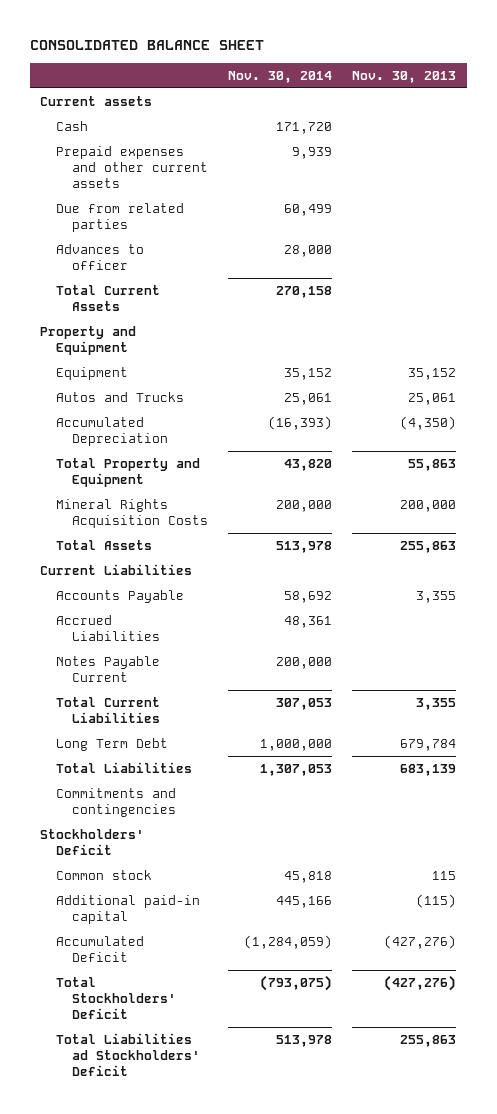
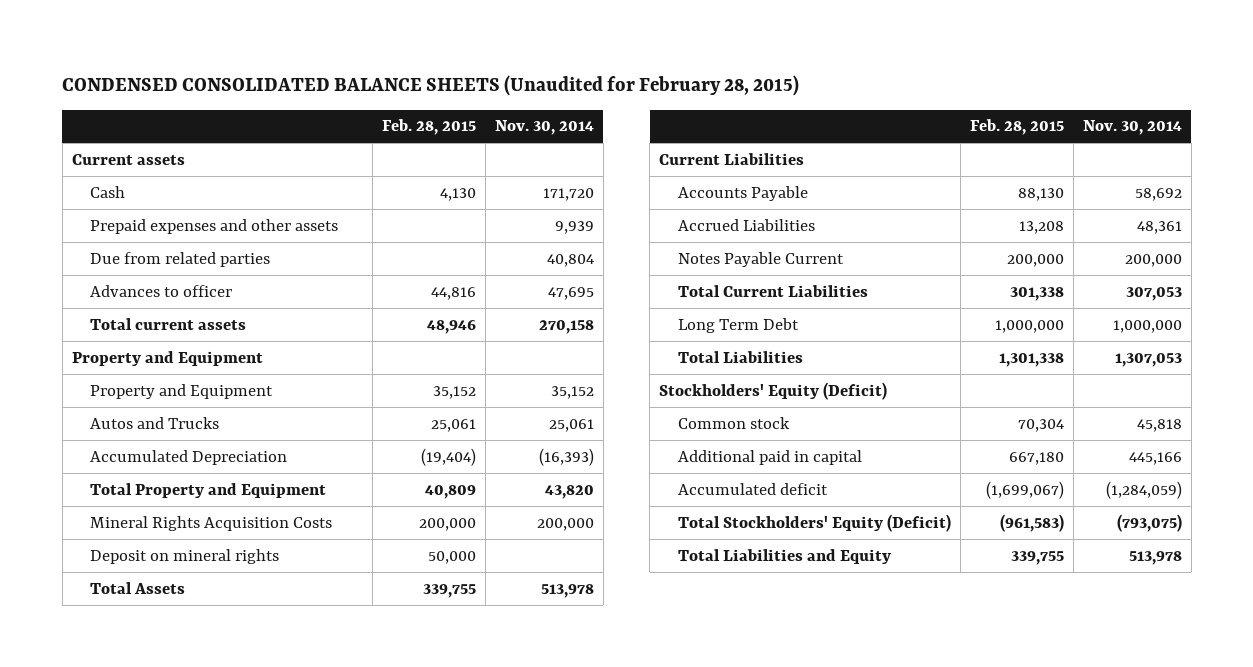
[30,40,265,51] CONSOLIDATED BALANCE SHEET -> [62,75,800,97] CONDENSED CONSOLIDATED BALANCE SHEETS (Unaudited for February 28, 2015)
[352,70,457,83] Nov. 30, 2013 -> none
none -> [382,119,477,136] Feb. 28, 2015
[56,145,209,189] Prepaid expenses and other current assets -> [90,218,339,234] Prepaid expenses and other assets
[284,203,333,216] 60,499 -> [546,253,594,267] 40,804
[284,244,333,257] 28,000 -> [547,286,594,300] 47,695
[56,284,161,311] Total Current Assets -> [90,317,247,330] Total current assets
[56,366,129,380] Equipment -> [90,383,274,399] Property and Equipment
none -> [90,548,280,564] Deposit on mineral rights
[56,787,177,817] Commitments and contingencies -> none
[40,828,145,855] Stockholders' Deficit -> [659,381,888,400] Stockholders' Equity (Deficit)
[56,894,201,924] Additional paid-in capital -> [678,449,863,465] Additional paid in capital
[56,935,145,962] Accumulated Deficit -> [678,482,829,495] Accumulated deficit
[56,976,177,1020] Total Stockholders' Deficit -> [678,513,952,532] Total Stockholders' Equity (Deficit)
[56,1032,201,1077] Total Liabilities ad Stockholders' Deficit -> [678,548,892,564] Total Liabilities and Equity

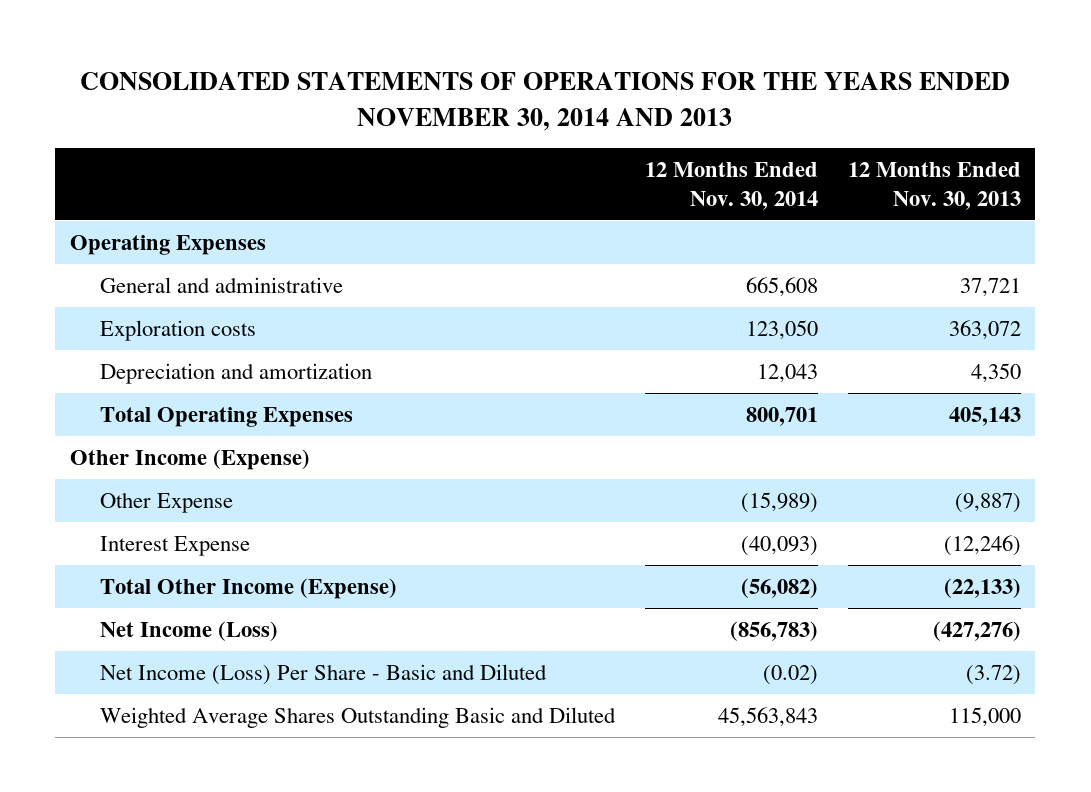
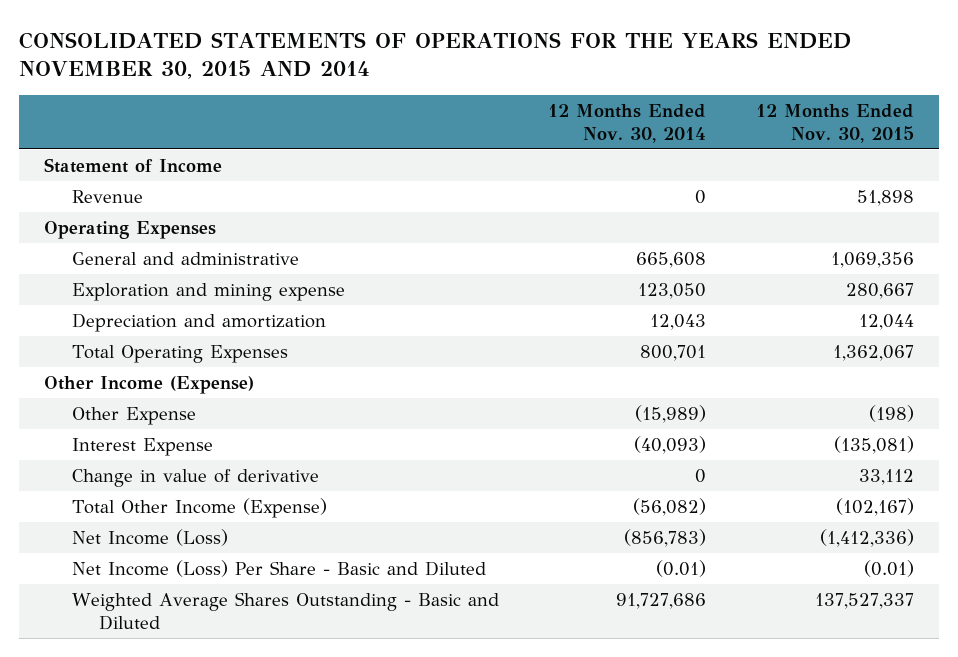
[80,72,1011,131] CONSOLIDATED STATEMENTS OF OPERATIONS FOR THE YEARS ENDED NOVEMBER 30, 2014 AND 2013 -> [18,31,851,80] CONSOLIDATED STATEMENTS OF OPERATIONS FOR THE YEARS ENDED NOVEMBER 30, 2015 AND 2014
[847,162,1021,210] 12 Months Ended Nov. 30, 2013 -> none
none -> [756,103,915,143] 12 Months Ended Nov. 30, 2015
none -> [43,157,222,173] Statement of Income
none -> [71,189,143,203] Revenue
[100,320,257,342] Exploration costs -> [71,282,345,301] Exploration and mining expense
none -> [71,468,319,487] Change in value of derivative
[762,665,818,686] (0.02) -> [656,559,707,577] (0.01)
[100,707,617,729] Weighted Average Shares Outstanding Basic and Diluted -> [71,591,499,630] Weighted Average Shares Outstanding - Basic and Diluted
[717,707,818,728] 45,563,843 -> [616,592,707,609] 91,727,686

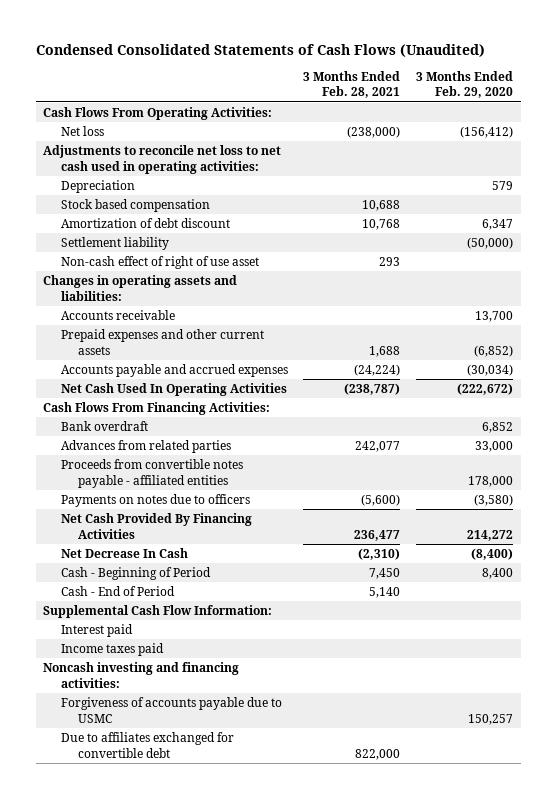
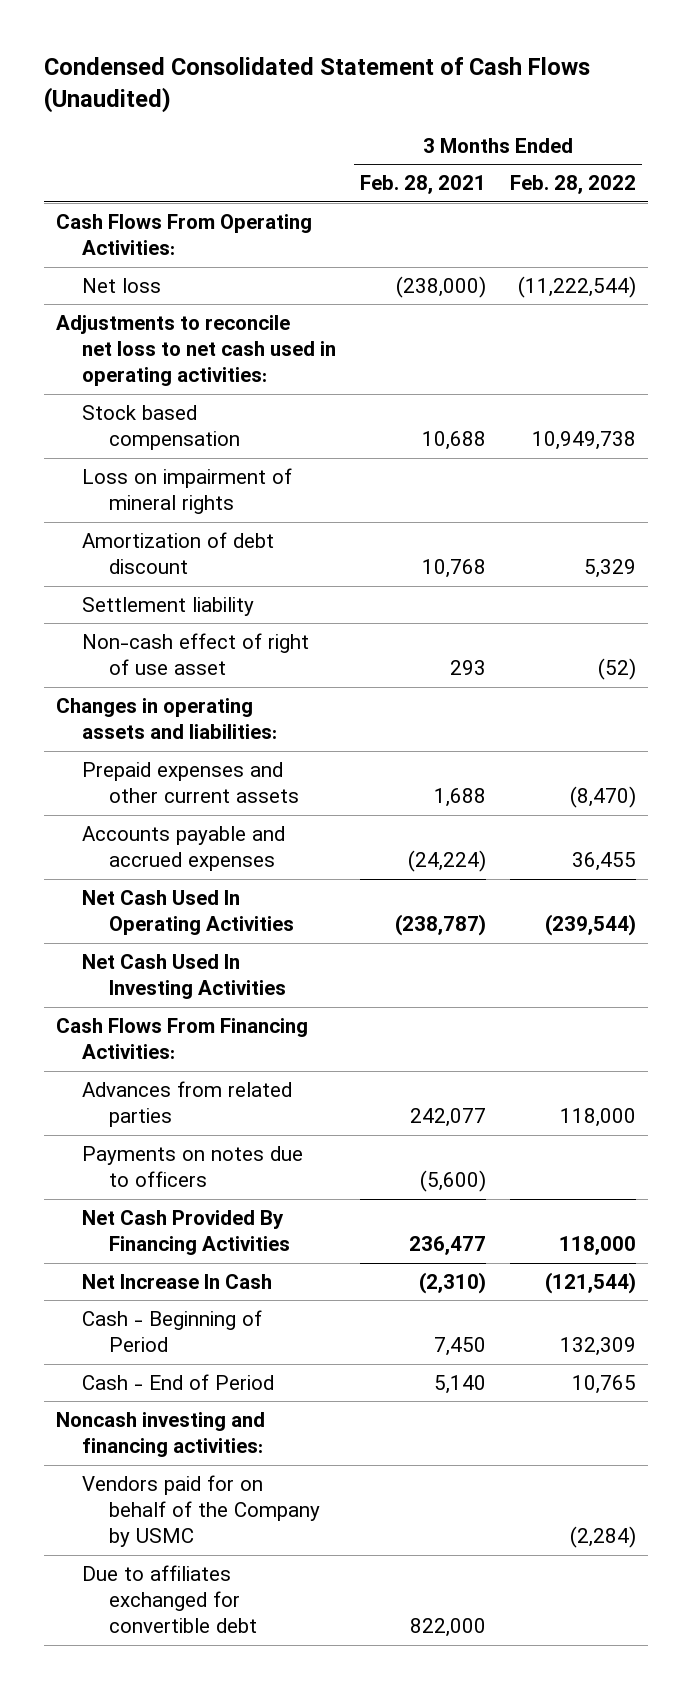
[35,43,485,57] Condensed Consolidated Statements of Cash Flows (Unaudited) -> [43,57,590,113] Condensed Consolidated Statement of Cash Flows (Unaudited)
[415,70,513,99] 3 Months Ended Feb. 29, 2020 -> none
none -> [510,175,637,195] Feb. 28, 2022
[60,180,135,194] Depreciation -> none
none -> [82,467,293,515] Loss on impairment of mineral rights
[60,310,175,321] Accounts receivable -> none
none -> [82,953,286,1000] Net Cash Used In Investing Activities
[60,421,148,432] Bank overdraft -> none
[60,459,243,488] Proceeds from convertible notes payable - affiliated entities -> none
[60,548,188,559] Net Decrease In Cash -> [82,1273,273,1289] Net Increase In Cash
[43,605,273,619] Supplemental Cash Flow Information: -> none
[60,624,133,638] Interest paid -> none
[60,643,164,657] Income taxes paid -> none
[60,697,282,723] Forgiveness of accounts payable due to USMC -> none
none -> [82,1474,320,1548] Vendors paid for on behalf of the Company by USMC

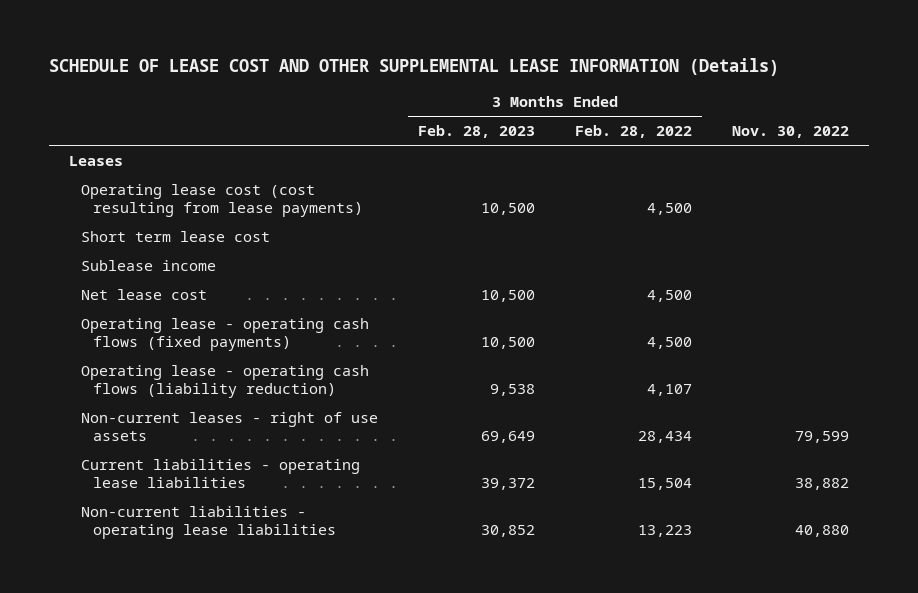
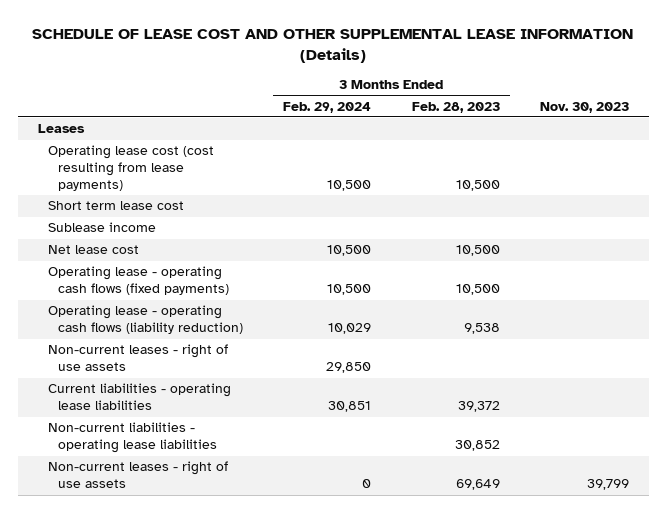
[574,124,692,138] Feb. 28, 2022 -> none
[731,125,849,138] Nov. 30, 2022 -> none
none -> [283,101,372,113] Feb. 29, 2024
none -> [540,101,630,113] Nov. 30, 2023
none -> [47,344,228,372] Non-current leases - right of use assets
[81,411,379,441] Non-current leases - right of use assets -> [47,461,228,489] Non-current leases - right of use assets

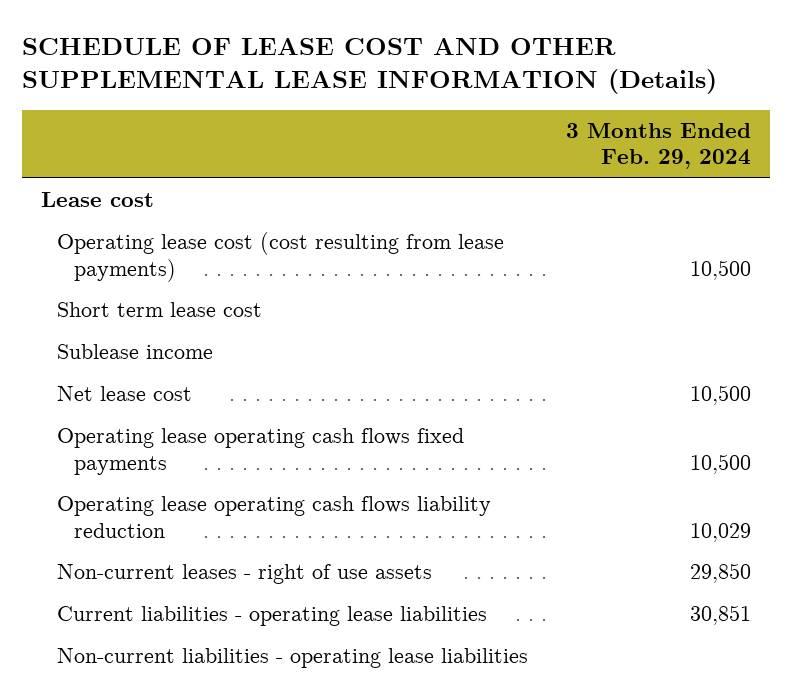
[411,101,500,113] Feb. 28, 2023 -> none
[540,101,630,113] Nov. 30, 2023 -> none
[37,124,85,134] Leases -> none
none -> [40,192,154,208] Lease cost
[47,266,229,296] Operating lease - operating cash flows (fixed payments) -> [57,428,465,475] Operating lease operating cash flows fixed payments
[47,305,243,335] Operating lease - operating cash flows (liability reduction) -> [57,496,492,538] Operating lease operating cash flows liability reduction
[47,461,228,489] Non-current leases - right of use assets -> none

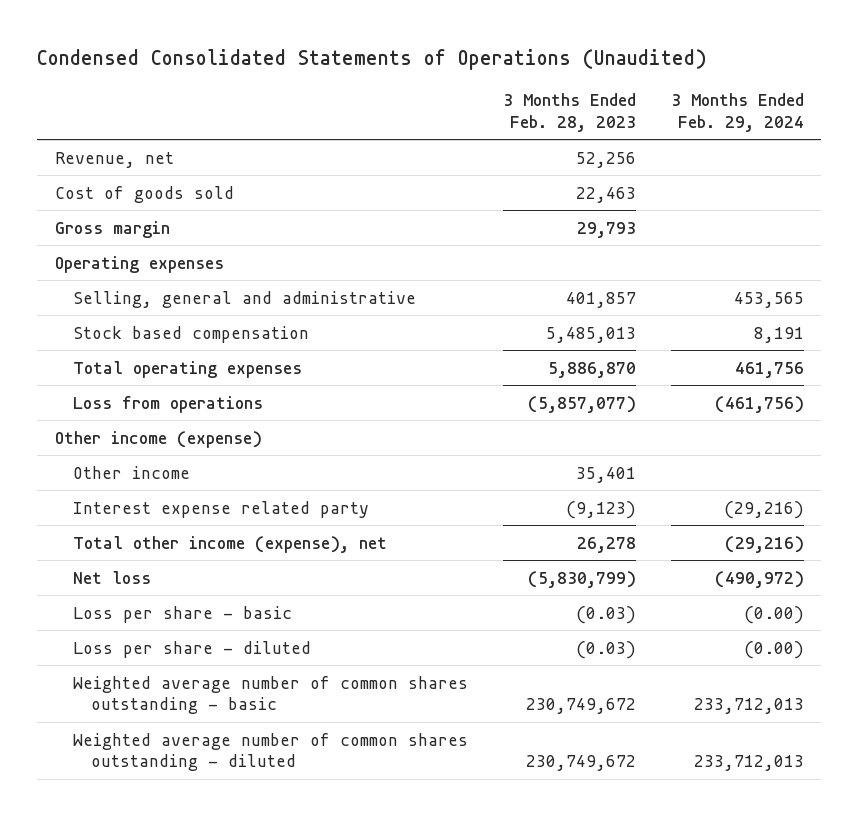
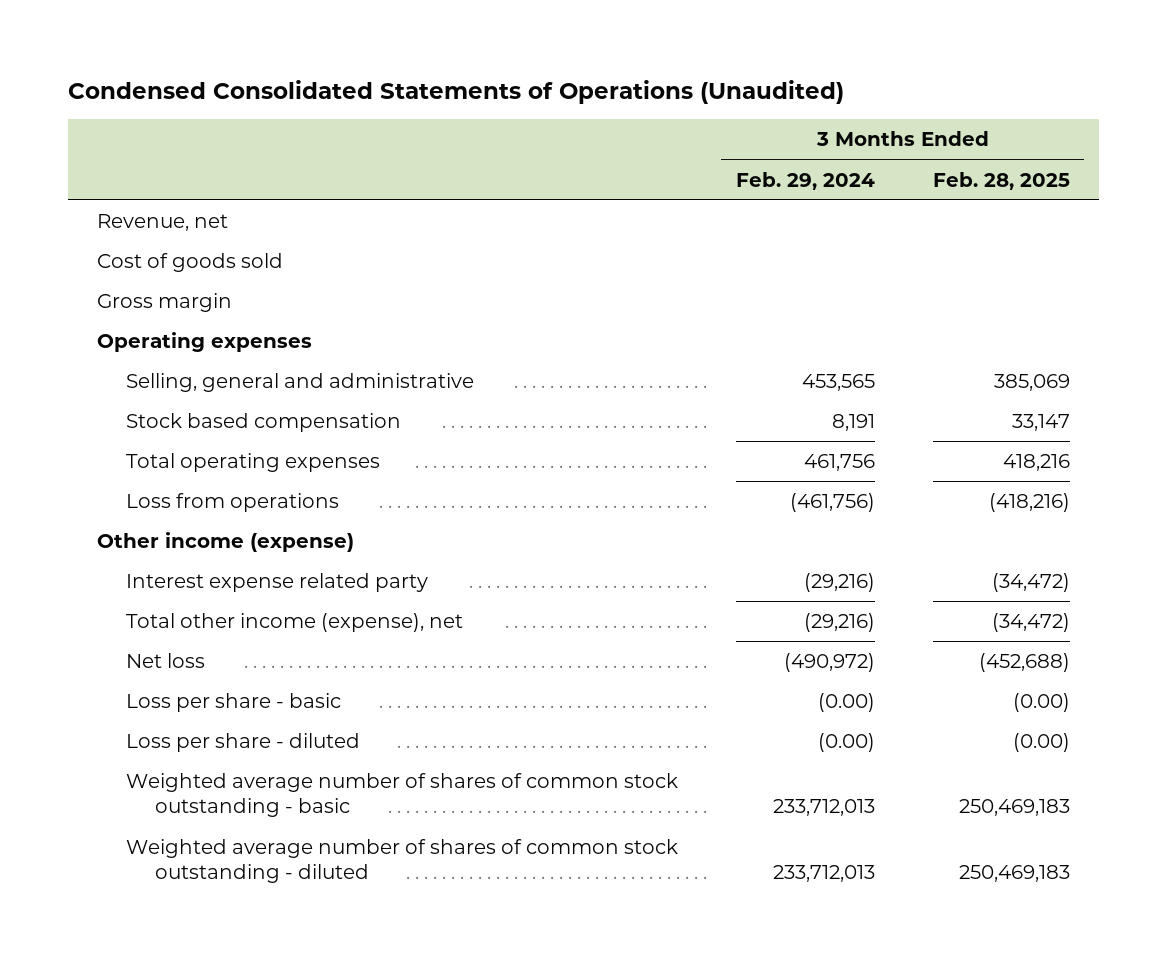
[503,93,637,132] 3 Months Ended Feb. 28, 2023 -> none
none -> [932,171,1070,190] Feb. 28, 2025
[73,465,191,479] Other income -> none
[73,675,469,715] Weighted average number of common shares outstanding - basic -> [125,773,678,818] Weighted average number of shares of common stock outstanding - basic
[73,732,469,772] Weighted average number of common shares outstanding - diluted -> [125,839,678,884] Weighted average number of shares of common stock outstanding - diluted

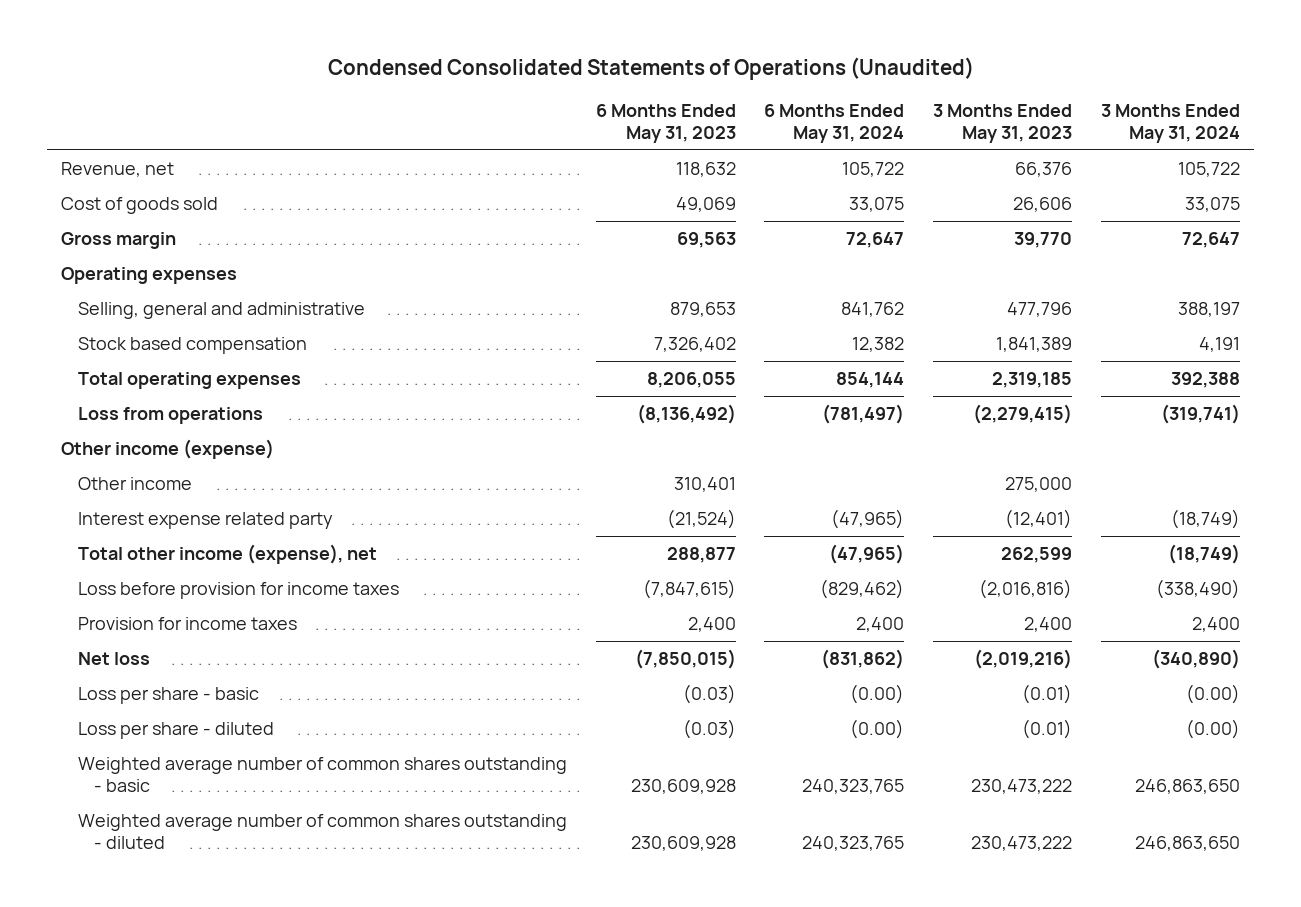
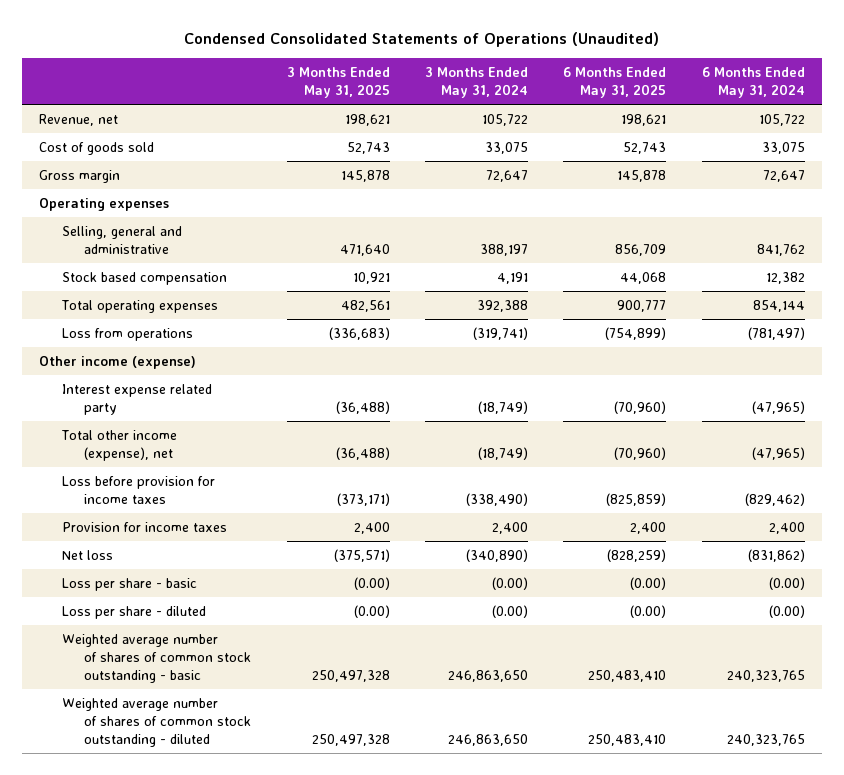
[595,103,736,143] 6 Months Ended May 31, 2023 -> none
[932,103,1072,143] 3 Months Ended May 31, 2023 -> none
none -> [286,66,390,98] 3 Months Ended May 31, 2025
none -> [563,66,667,98] 6 Months Ended May 31, 2025
[77,477,192,491] Other income -> none
[77,757,567,792] Weighted average number of common shares outstanding - basic -> [61,633,252,683] Weighted average number of shares of common stock outstanding - basic
[77,814,567,849] Weighted average number of common shares outstanding - diluted -> [61,697,252,747] Weighted average number of shares of common stock outstanding - diluted

